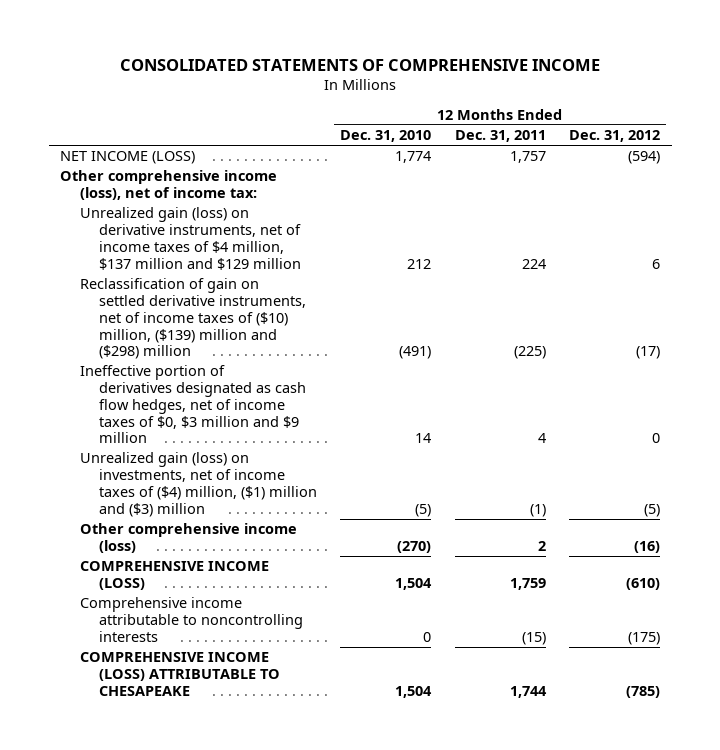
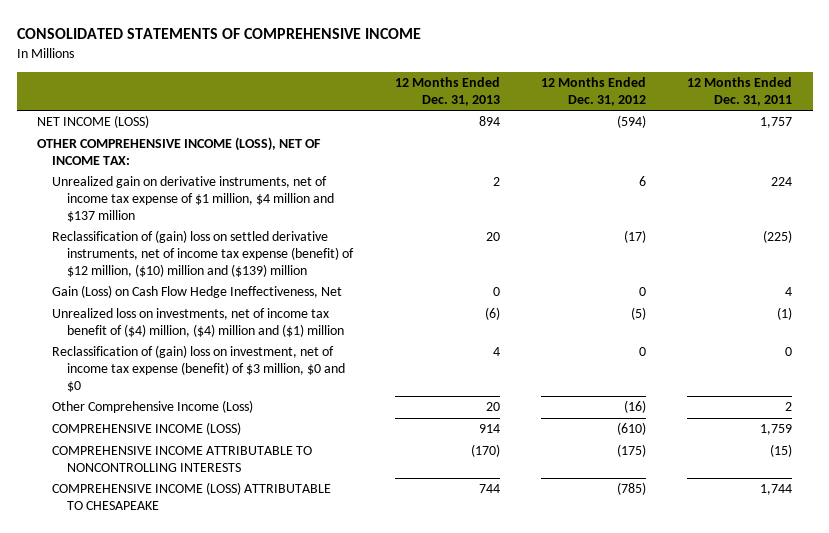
[340,130,432,143] Dec. 31, 2010 -> none
none -> [394,77,500,106] 12 Months Ended Dec. 31, 2013
[60,170,278,201] Other comprehensive income (loss), net of income tax: -> [37,137,322,165] OTHER COMPREHENSIVE INCOME (LOSS), NET OF INCOME TAX:
[79,207,301,270] Unrealized gain (loss) on derivative instruments, net of income taxes of $4 million, $137 million and $129 million -> [52,176,335,222] Unrealized gain on derivative instruments, net of income tax expense of $1 million, $4 million and $137 million
[79,278,306,360] Reclassification of gain on settled derivative instruments, net of income taxes of ($10) million, ($139) million and ($298) million -> [52,230,355,277] Reclassification of (gain) loss on settled derivative instruments, net of income tax expense (benefit) of $12 million, ($10) million and ($139) million
[79,365,306,444] Ineffective portion of derivatives designated as cash flow hedges, net of income taxes of $0, $3 million and $9 million -> [52,285,343,299] Gain (Loss) on Cash Flow Hedge Ineffectiveness, Net
[79,452,317,517] Unrealized gain (loss) on investments, net of income taxes of ($4) million, ($1) million and ($3) million -> [52,308,345,337] Unrealized loss on investments, net of income tax benefit of ($4) million, ($4) million and ($1) million
none -> [52,345,346,392] Reclassification of (gain) loss on investment, net of income tax expense (benefit) of $3 million, $0 and $0
[79,523,297,554] Other comprehensive income (loss) -> [52,400,254,414] Other Comprehensive Income (Loss)
[79,597,303,642] Comprehensive income attributable to noncontrolling interests -> [52,446,313,472] COMPREHENSIVE INCOME ATTRIBUTABLE TO NONCONTROLLING INTERESTS

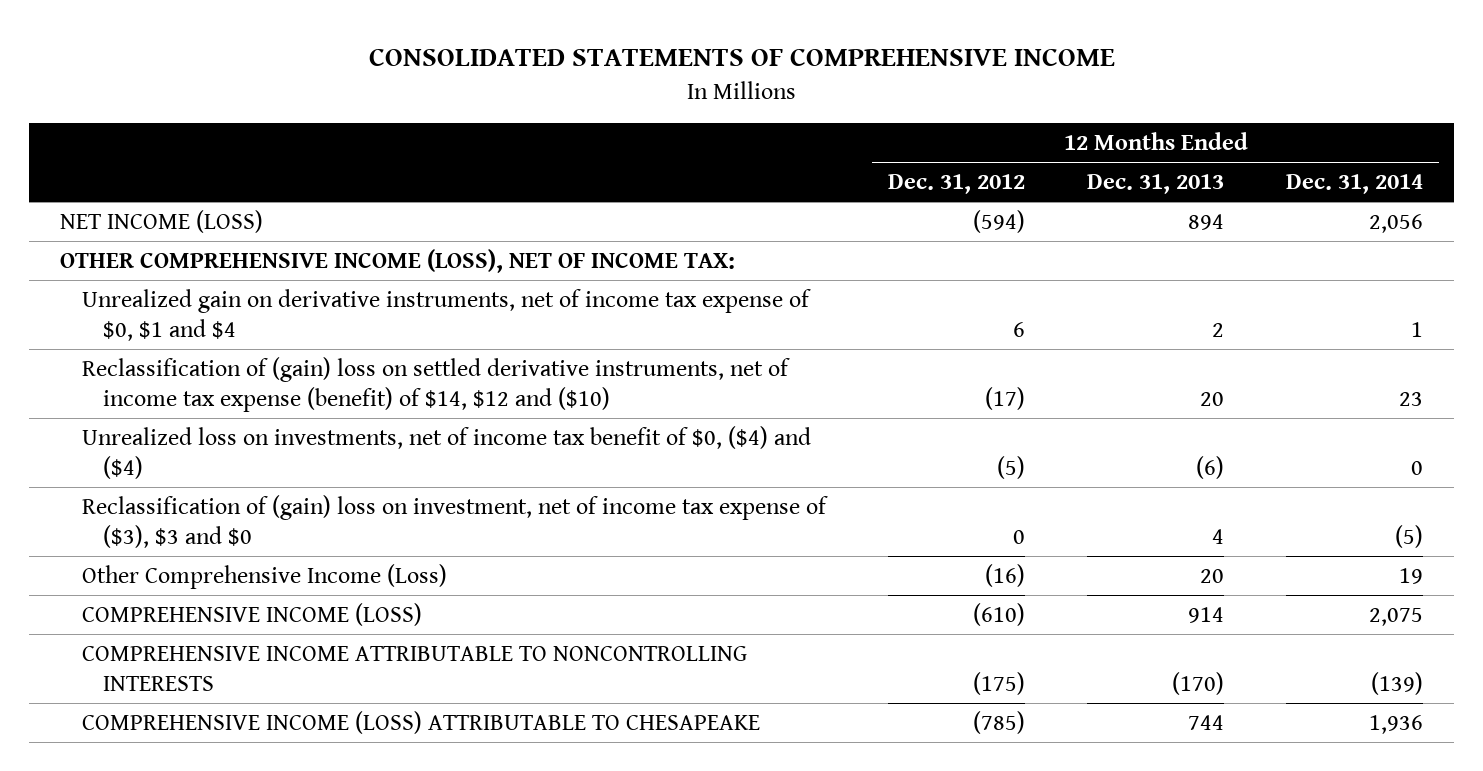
[687,77,793,106] 12 Months Ended Dec. 31, 2011 -> none
none -> [1286,174,1424,195] Dec. 31, 2014
[52,285,343,299] Gain (Loss) on Cash Flow Hedge Ineffectiveness, Net -> none
[52,176,335,222] Unrealized gain on derivative instruments, net of income tax expense of $1 million, $4 million and $137 million -> [81,288,811,342] Unrealized gain on derivative instruments, net of income tax expense of $0, $1 and $4
[52,230,355,277] Reclassification of (gain) loss on settled derivative instruments, net of income tax expense (benefit) of $12 million, ($10) million and ($139) million -> [81,356,790,413] Reclassification of (gain) loss on settled derivative instruments, net of income tax expense (benefit) of $14, $12 and ($10)
[52,308,345,337] Unrealized loss on investments, net of income tax benefit of ($4) million, ($4) million and ($1) million -> [81,425,811,480] Unrealized loss on investments, net of income tax benefit of $0, ($4) and ($4)
[52,345,346,392] Reclassification of (gain) loss on investment, net of income tax expense (benefit) of $3 million, $0 and $0 -> [81,494,828,549] Reclassification of (gain) loss on investment, net of income tax expense of ($3), $3 and $0

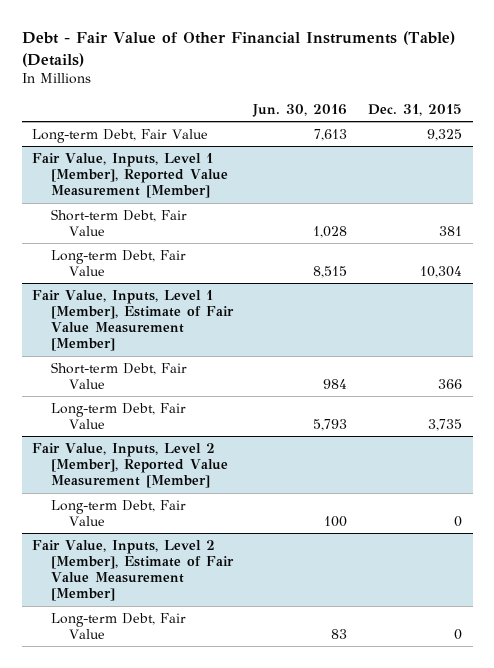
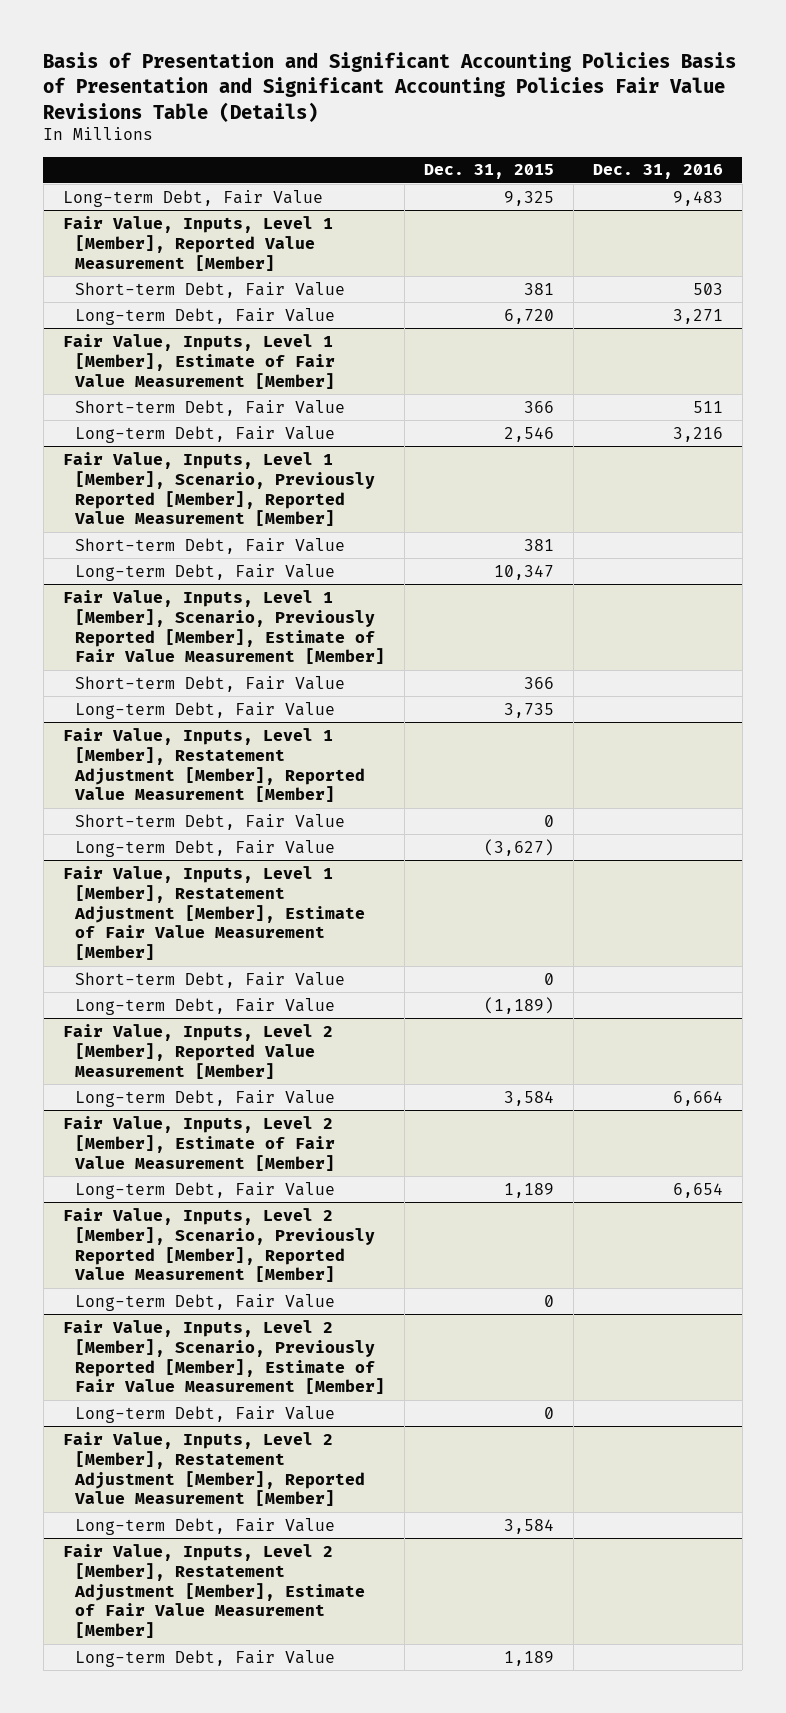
[21,31,455,67] Debt - Fair Value of Other Financial Instruments (Table) (Details) -> [43,52,737,122] Basis of Presentation and Significant Accounting Policies Basis of Presentation and Significant Accounting Policies Fair Value Revisions Table (Details)
[252,103,348,117] Jun. 30, 2016 -> none
none -> [592,164,723,180] Dec. 31, 2016
[420,266,463,279] 10,304 -> [503,308,554,324] 6,720
none -> [74,425,335,443] Long-term Debt, Fair Value
none -> [62,451,375,527] Fair Value, Inputs, Level 1 [Member], Scenario, Previously Reported [Member], Reported Value Measurement [Member]
none -> [74,537,345,554] Short-term Debt, Fair Value
none -> [74,563,335,581] Long-term Debt, Fair Value
none -> [62,589,385,665] Fair Value, Inputs, Level 1 [Member], Scenario, Previously Reported [Member], Estimate of Fair Value Measurement [Member]
none -> [74,675,345,692] Short-term Debt, Fair Value
none -> [62,727,365,803] Fair Value, Inputs, Level 1 [Member], Restatement Adjustment [Member], Reported Value Measurement [Member]
none -> [74,813,345,830] Short-term Debt, Fair Value
none -> [74,839,335,857] Long-term Debt, Fair Value
none -> [62,865,365,961] Fair Value, Inputs, Level 1 [Member], Restatement Adjustment [Member], Estimate of Fair Value Measurement [Member]
none -> [74,971,345,988] Short-term Debt, Fair Value
none -> [74,997,335,1015] Long-term Debt, Fair Value
[454,516,463,528] 0 -> [503,1090,554,1106] 3,584
none -> [74,1181,335,1199] Long-term Debt, Fair Value
none -> [62,1207,375,1283] Fair Value, Inputs, Level 2 [Member], Scenario, Previously Reported [Member], Reported Value Measurement [Member]
none -> [62,1319,385,1395] Fair Value, Inputs, Level 2 [Member], Scenario, Previously Reported [Member], Estimate of Fair Value Measurement [Member]
none -> [74,1405,335,1423] Long-term Debt, Fair Value
none -> [62,1431,365,1507] Fair Value, Inputs, Level 2 [Member], Restatement Adjustment [Member], Reported Value Measurement [Member]
none -> [74,1517,335,1535] Long-term Debt, Fair Value
none -> [62,1543,365,1639] Fair Value, Inputs, Level 2 [Member], Restatement Adjustment [Member], Estimate of Fair Value Measurement [Member]
none -> [74,1649,335,1667] Long-term Debt, Fair Value

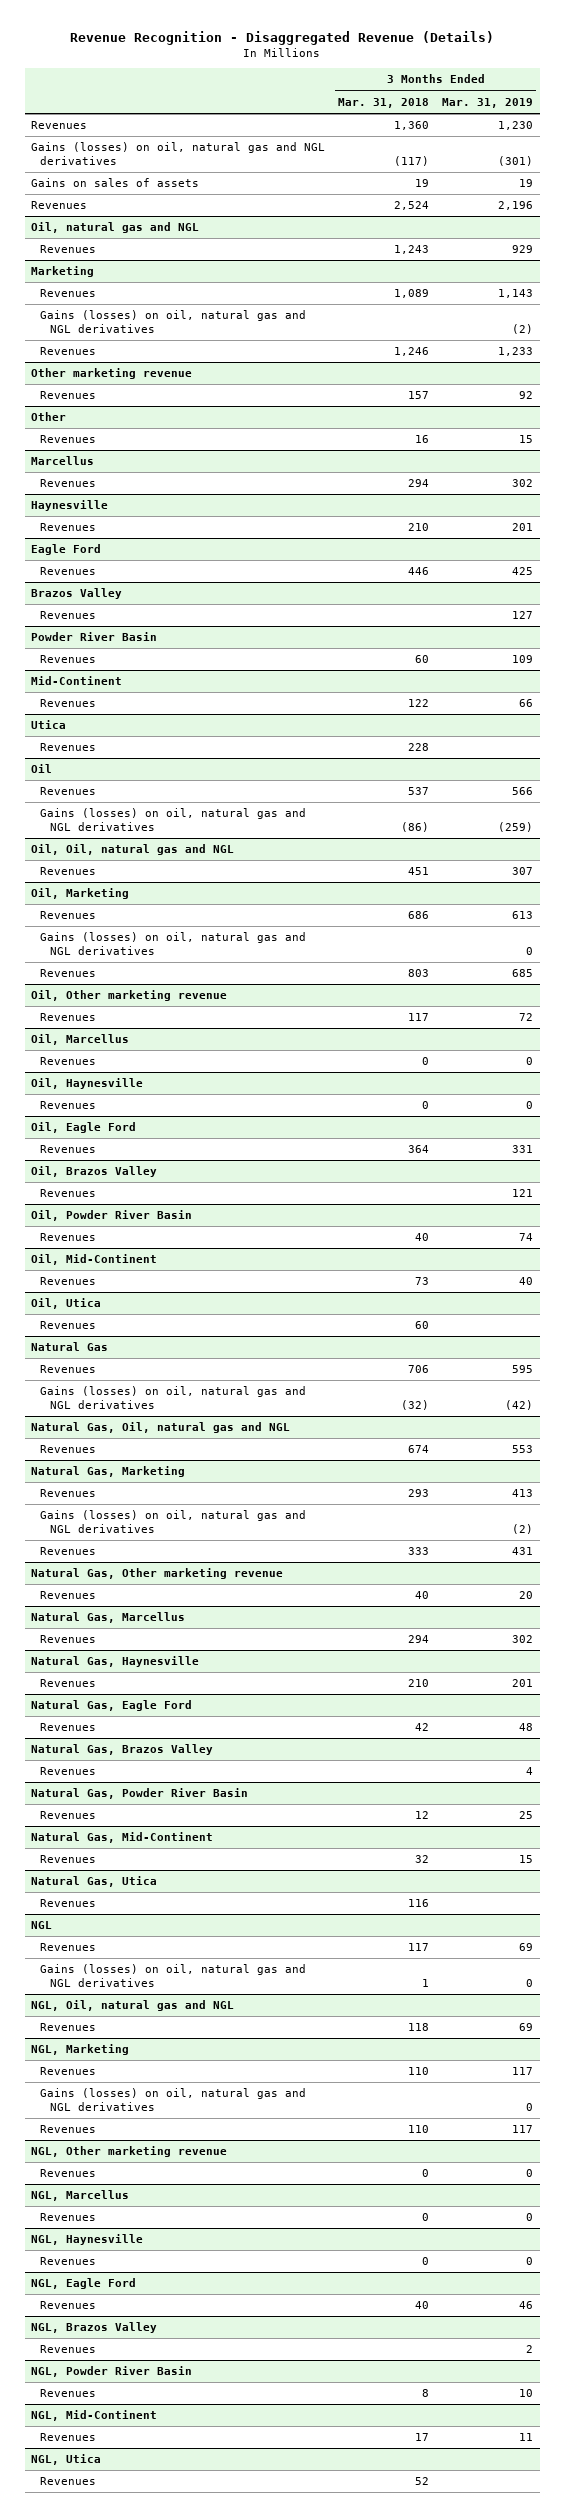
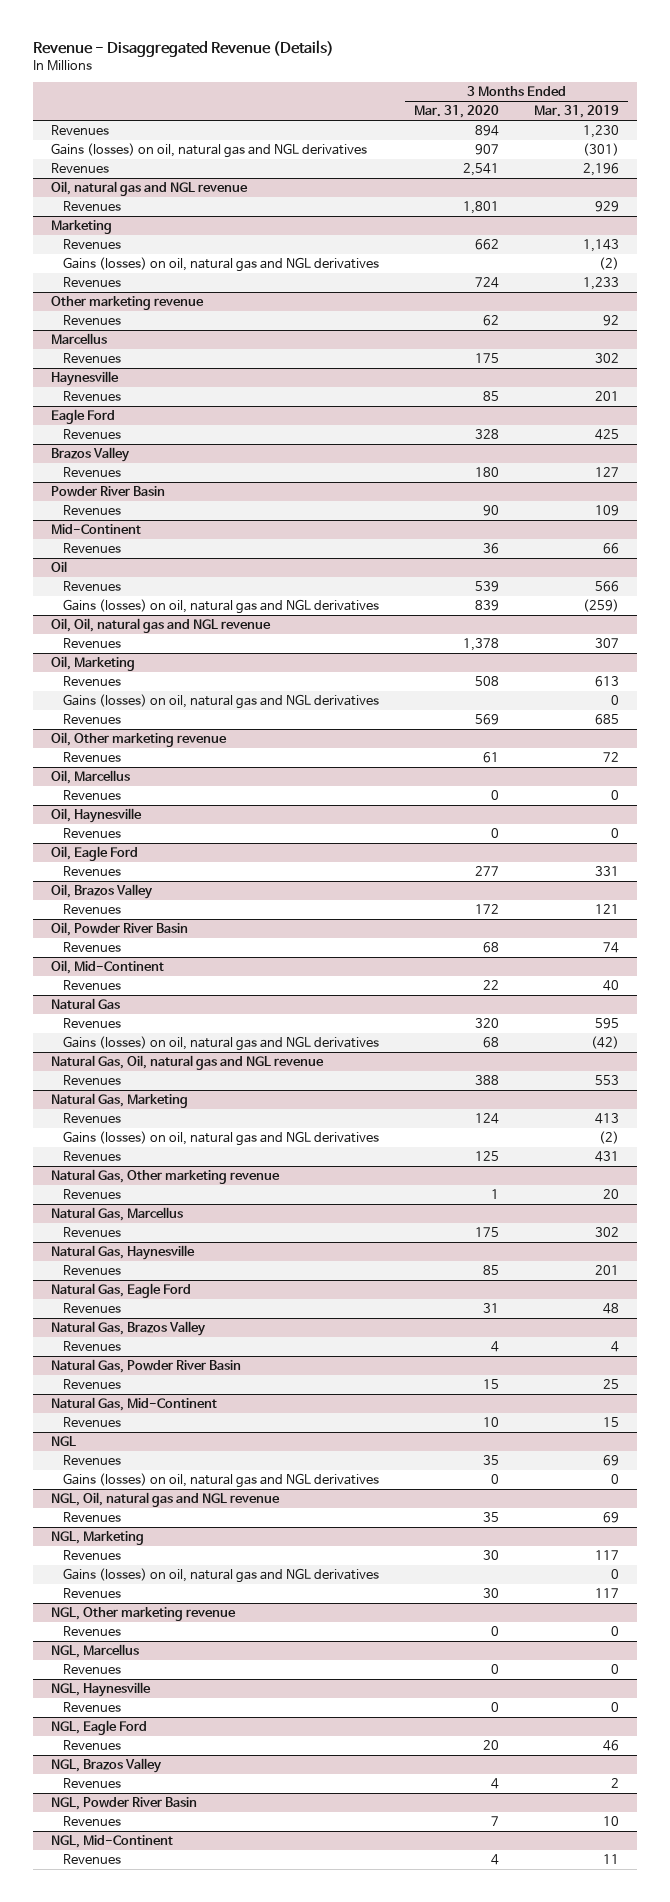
[70,31,495,46] Revenue Recognition - Disaggregated Revenue (Details) -> [33,39,335,57] Revenue - Disaggregated Revenue (Details)
[338,97,430,108] Mar. 31, 2018 -> none
none -> [414,105,500,119] Mar. 31, 2020
[31,178,200,188] Gains on sales of assets -> none
[31,222,200,234] Oil, natural gas and NGL -> [50,181,248,197] Oil, natural gas and NGL revenue
[31,412,67,422] Other -> none
[40,435,97,444] Revenues -> none
[31,720,67,730] Utica -> none
[40,743,97,752] Revenues -> none
[31,844,235,856] Oil, Oil, natural gas and NGL -> [50,618,271,634] Oil, Oil, natural gas and NGL revenue
[31,1298,102,1310] Oil, Utica -> none
[40,1321,97,1330] Revenues -> none
[31,1422,291,1434] Natural Gas, Oil, natural gas and NGL -> [50,1055,324,1071] Natural Gas, Oil, natural gas and NGL revenue
[31,1876,158,1888] Natural Gas, Utica -> none
[40,1899,97,1908] Revenues -> none
[31,2000,235,2012] NGL, Oil, natural gas and NGL -> [50,1492,280,1508] NGL, Oil, natural gas and NGL revenue
[31,2454,102,2466] NGL, Utica -> none
[40,2477,97,2486] Revenues -> none

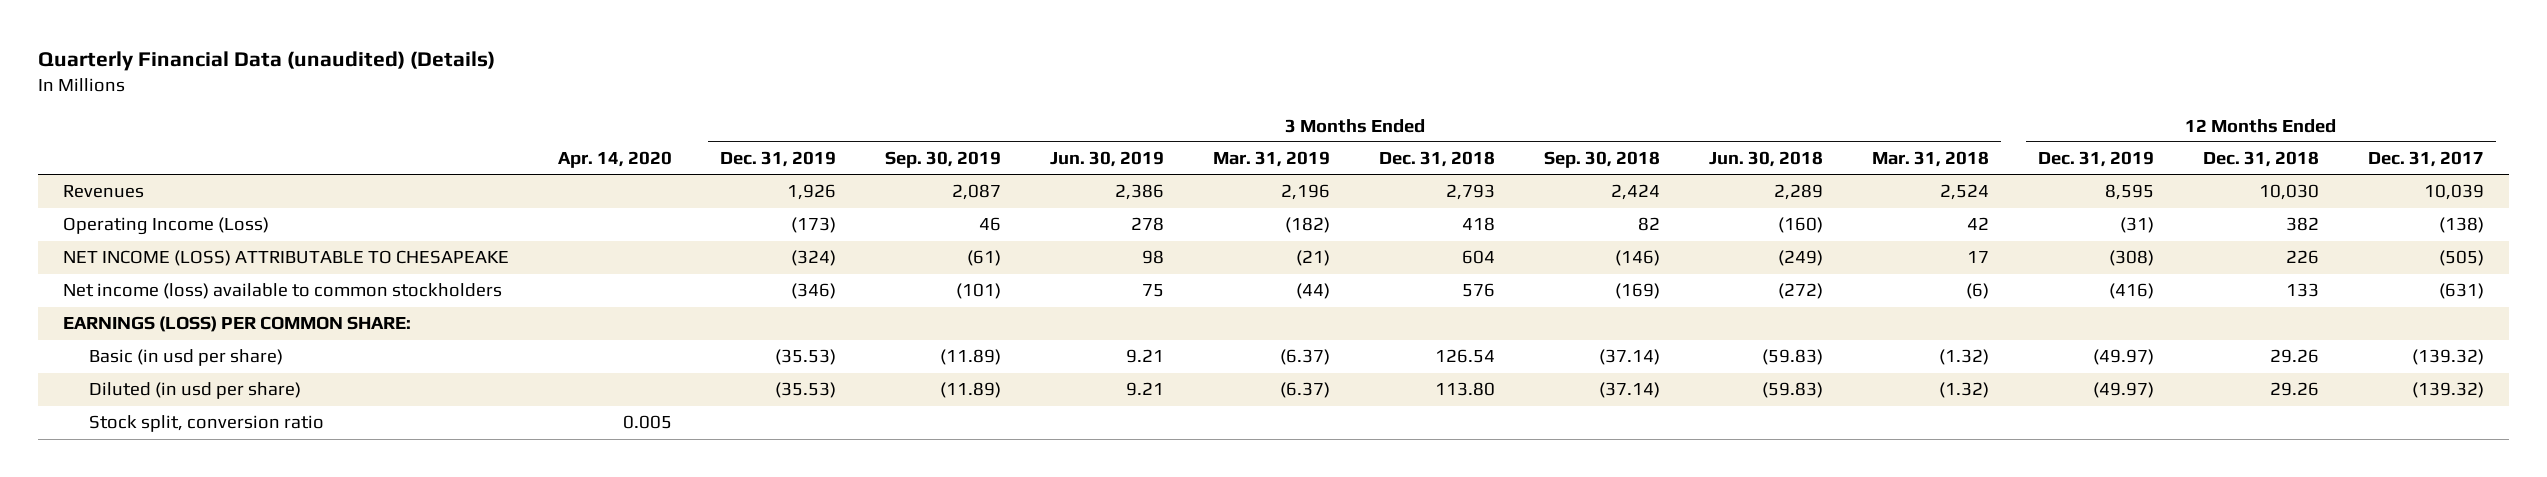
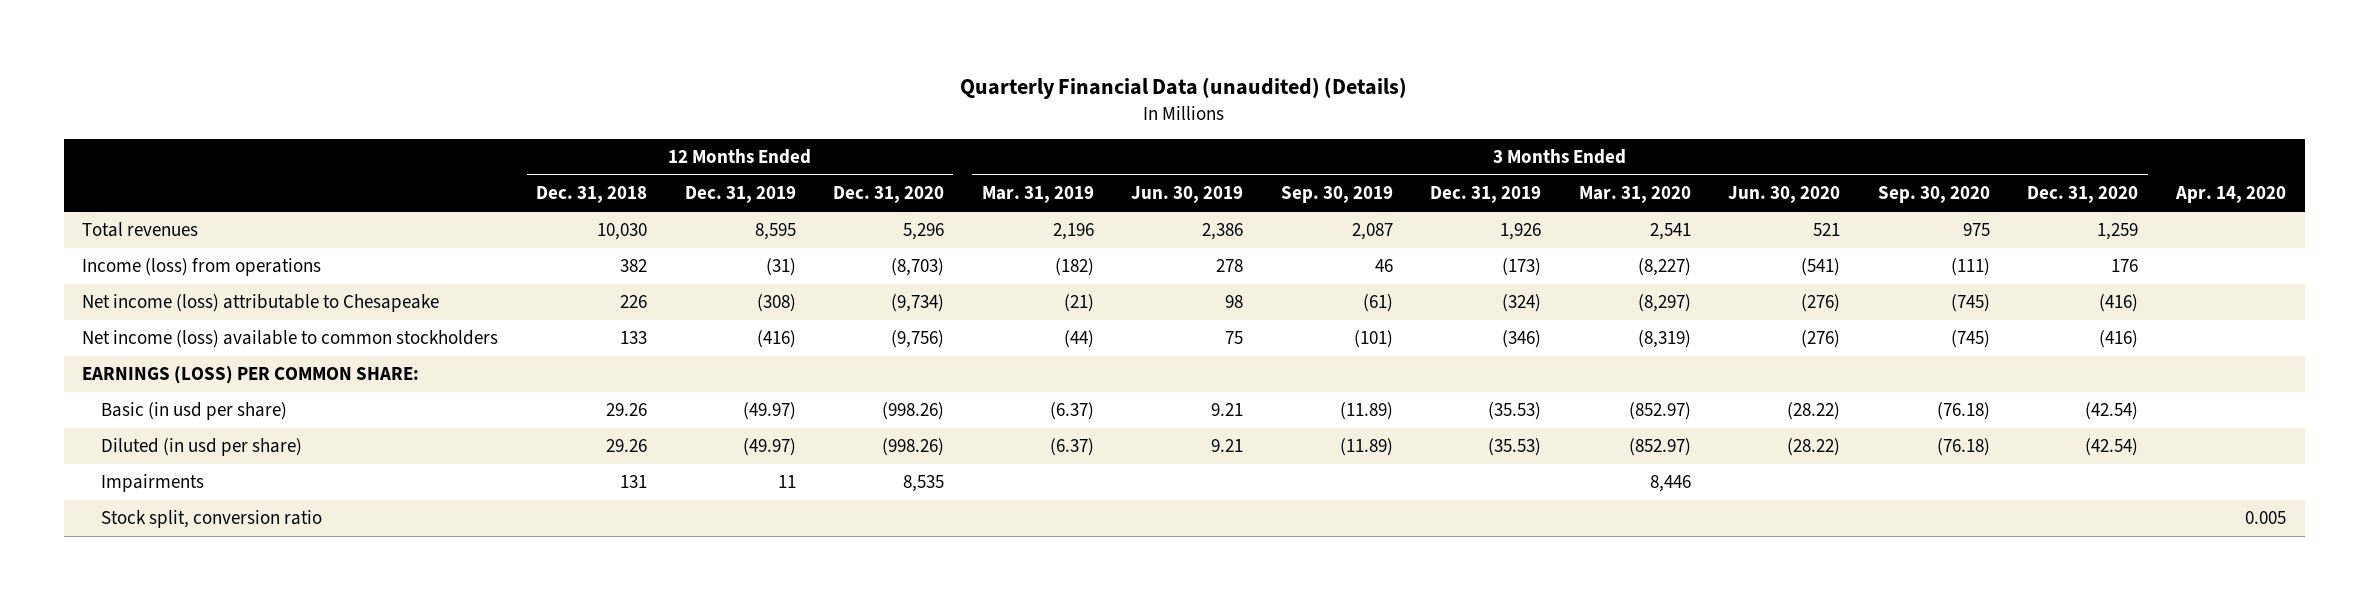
[1379,151,1496,168] Dec. 31, 2018 -> none
[1544,151,1661,169] Sep. 30, 2018 -> none
[1709,151,1824,168] Jun. 30, 2018 -> none
[1872,151,1990,168] Mar. 31, 2018 -> none
[2368,151,2485,168] Dec. 31, 2017 -> none
none -> [833,186,945,204] Dec. 31, 2020
none -> [1578,186,1691,204] Mar. 31, 2020
none -> [1728,186,1841,204] Jun. 30, 2020
none -> [1877,186,1990,204] Sep. 30, 2020
none -> [2027,186,2139,204] Dec. 31, 2020
[62,185,144,199] Revenues -> [82,222,199,238] Total revenues
[62,217,269,236] Operating Income (Loss) -> [82,258,322,277] Income (loss) from operations
[62,250,509,267] NET INCOME (LOSS) ATTRIBUTABLE TO CHESAPEAKE -> [82,294,440,313] Net income (loss) attributable to Chesapeake
none -> [101,474,205,493] Impairments

